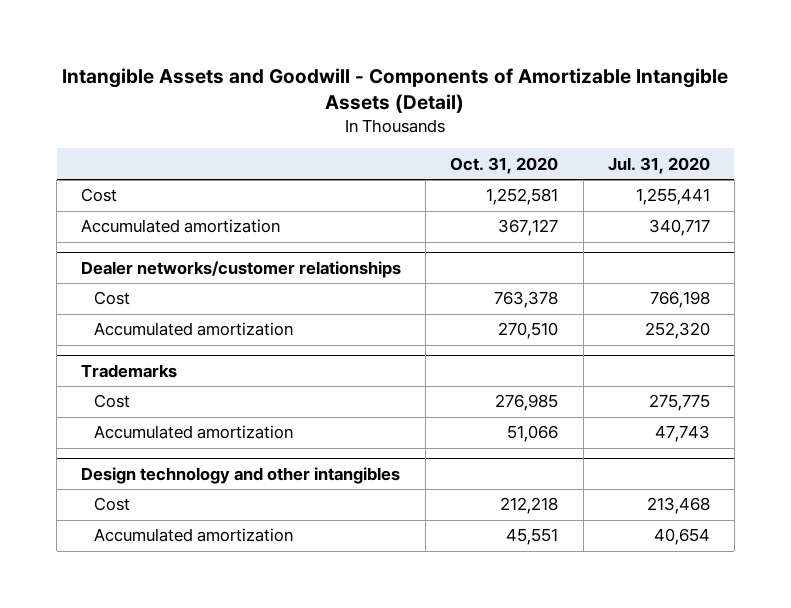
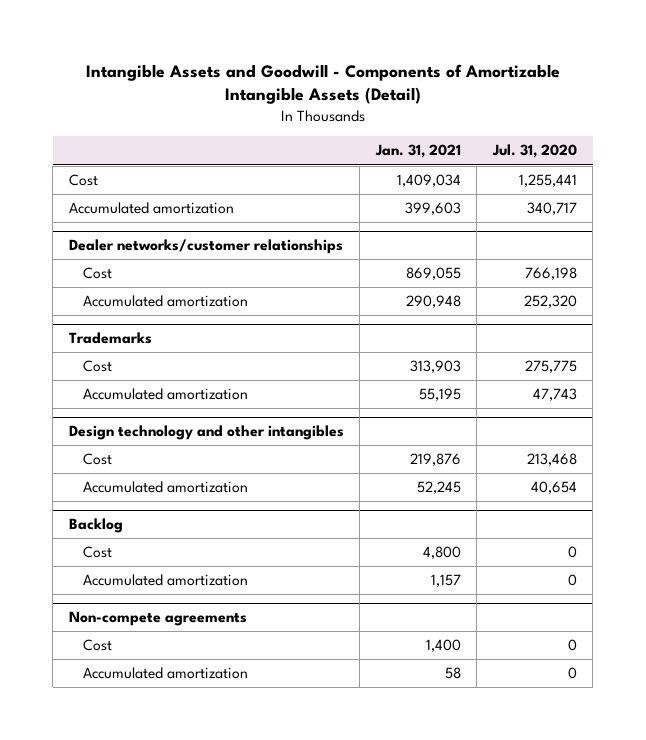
[450,156,559,174] Oct. 31, 2020 -> none
none -> [374,144,461,159] Jan. 31, 2021
none -> [68,518,123,534] Backlog
none -> [82,546,112,559] Cost
none -> [82,574,248,587] Accumulated amortization
none -> [68,611,247,627] Non-compete agreements
none -> [82,639,112,652] Cost
none -> [82,667,248,680] Accumulated amortization

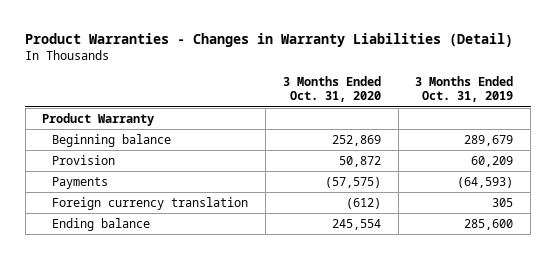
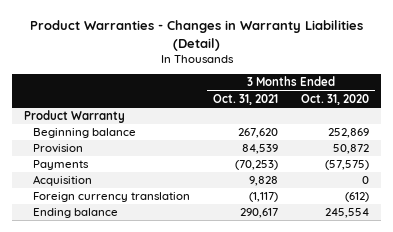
[415,76,514,103] 3 Months Ended Oct. 31, 2019 -> none
none -> [213,93,279,105] Oct. 31, 2021
none -> [32,175,92,187] Acquisition

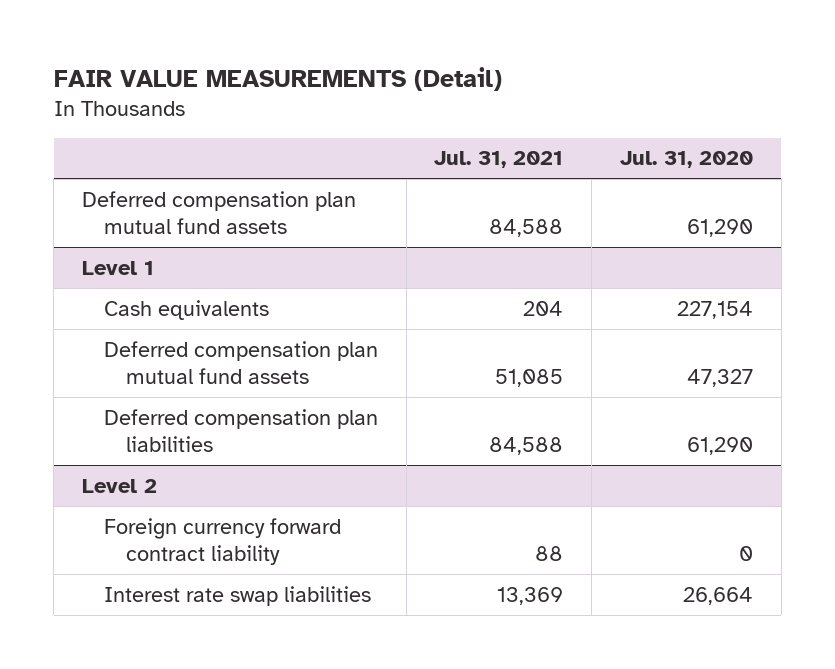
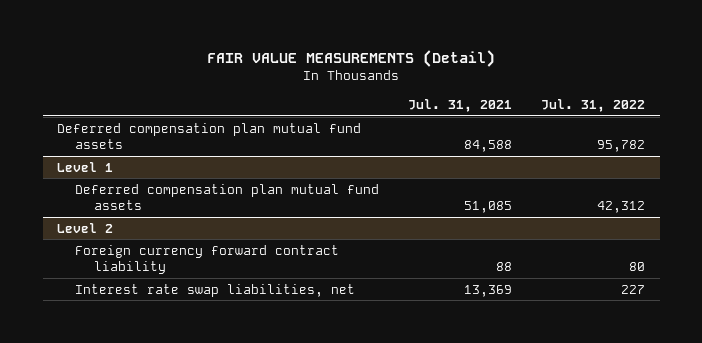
[619,151,753,169] Jul. 31, 2020 -> none
none -> [541,99,646,113] Jul. 31, 2022
[103,299,269,320] Cash equivalents -> none
[103,408,378,452] Deferred compensation plan liabilities -> none
[103,585,371,606] Interest rate swap liabilities -> [75,283,356,297] Interest rate swap liabilities, net

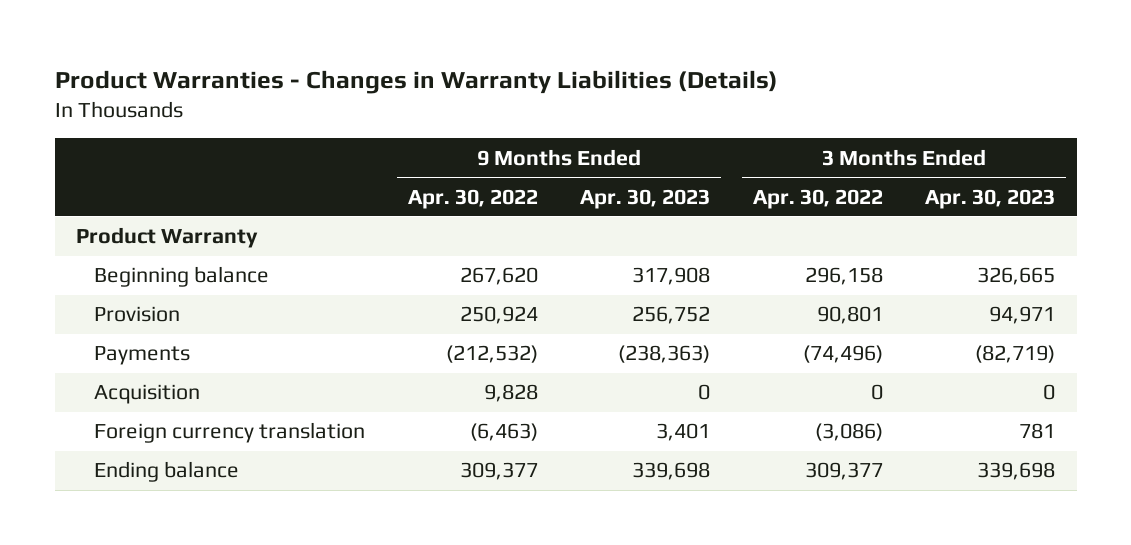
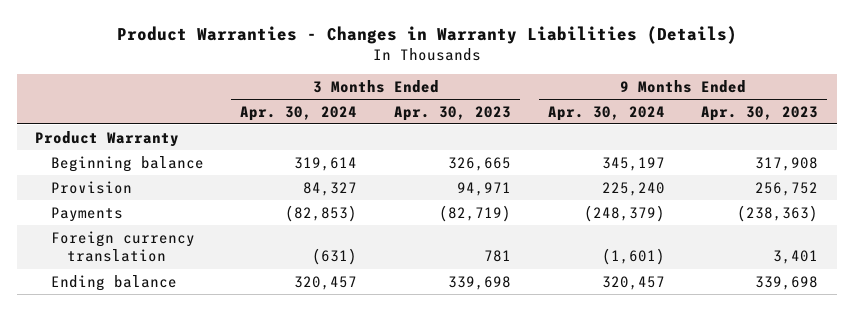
[407,188,538,209] Apr. 30, 2022 -> none
[752,188,883,209] Apr. 30, 2022 -> none
none -> [240,105,358,121] Apr. 30, 2024
none -> [547,105,665,121] Apr. 30, 2024
[94,384,201,405] Acquisition -> none

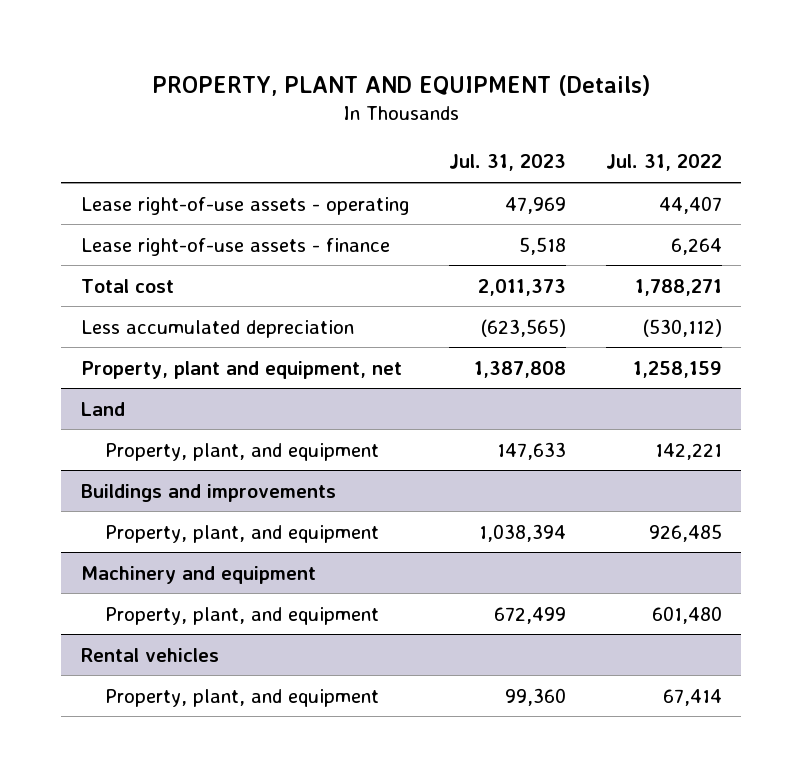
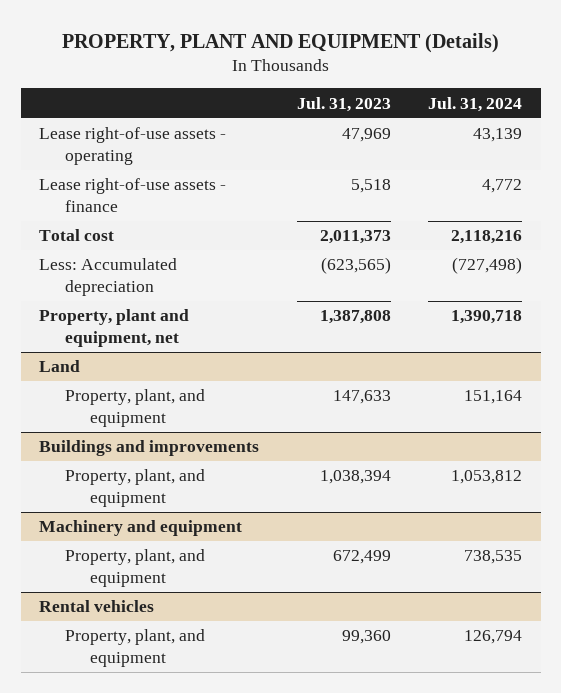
[605,154,722,172] Jul. 31, 2022 -> none
none -> [427,96,522,112] Jul. 31, 2024
[80,319,354,338] Less accumulated depreciation -> [39,258,178,297] Less: Accumulated depreciation

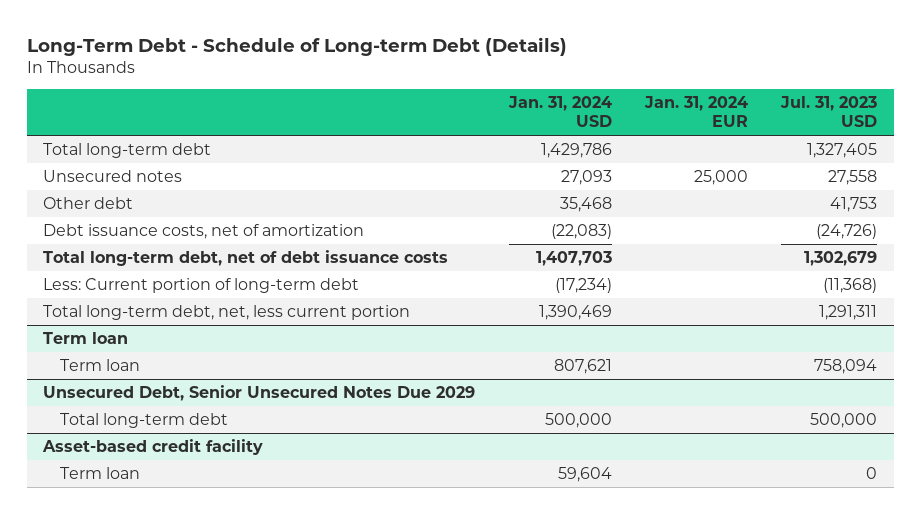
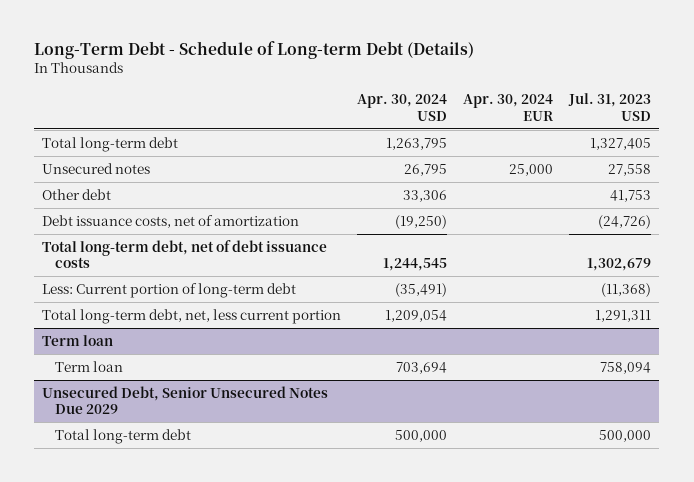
[507,96,612,128] Jan. 31, 2024 USD -> none
[643,96,748,128] Jan. 31, 2024 EUR -> none
none -> [357,94,448,121] Apr. 30, 2024 USD
none -> [463,94,555,121] Apr. 30, 2024 EUR
[42,439,264,456] Asset-based credit facility -> none
[60,467,141,480] Term loan -> none

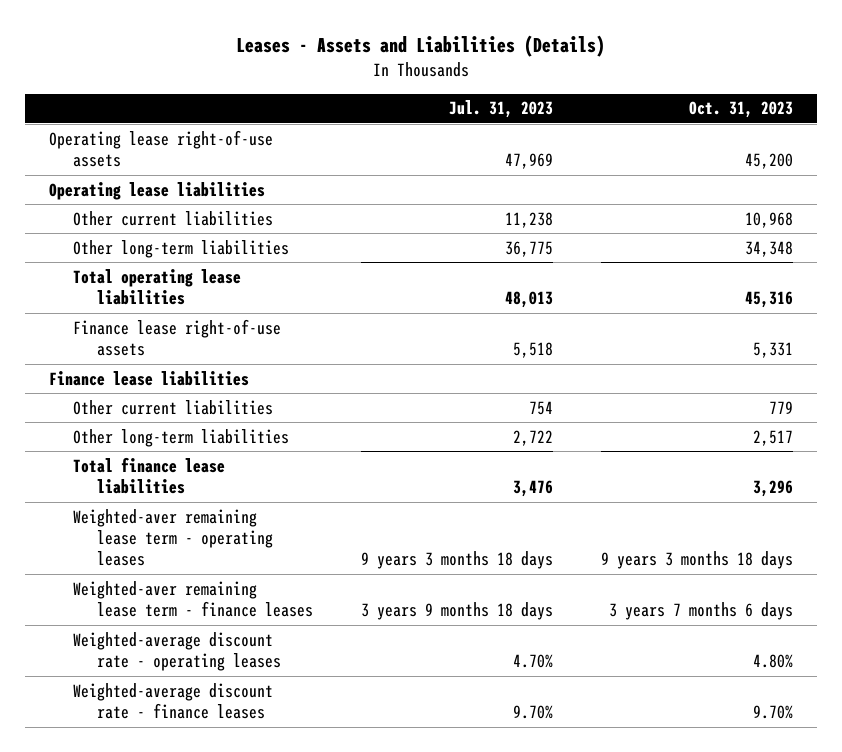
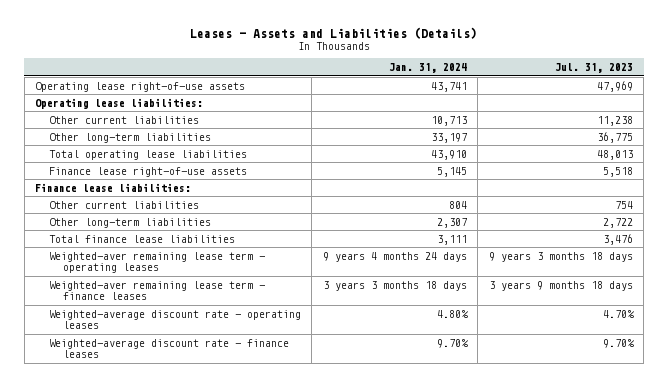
[688,101,793,119] Oct. 31, 2023 -> none
none -> [388,63,467,74] Jan. 31, 2024
[49,181,266,200] Operating lease liabilities -> [34,97,203,109] Operating lease liabilities:
[49,370,250,386] Finance lease liabilities -> [34,182,191,192] Finance lease liabilities:

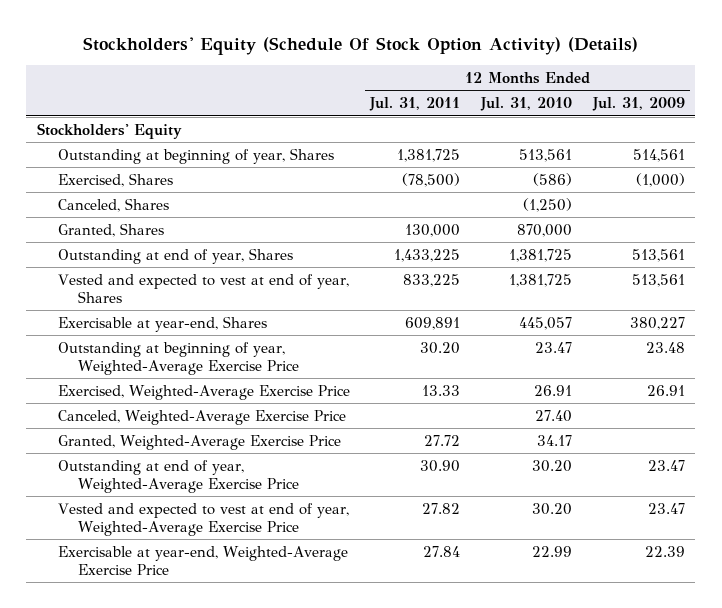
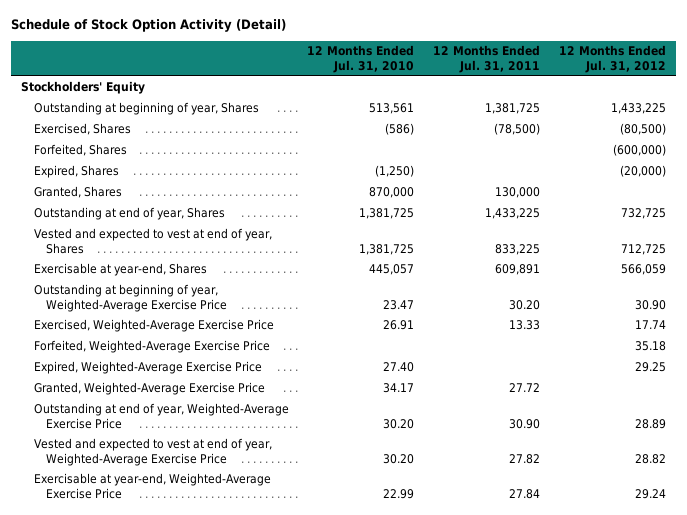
[82,36,638,55] Stockholders' Equity (Schedule Of Stock Option Activity) (Details) -> [11,19,287,33] Schedule of Stock Option Activity (Detail)
[591,97,685,112] Jul. 31, 2009 -> none
none -> [559,45,667,73] 12 Months Ended Jul. 31, 2012
none -> [33,144,127,157] Forfeited, Shares
[57,197,169,212] Canceled, Shares -> [33,165,119,179] Expired, Shares
none -> [33,340,270,354] Forfeited, Weighted-Average Exercise Price
[57,409,346,425] Canceled, Weighted-Average Exercise Price -> [33,361,262,375] Expired, Weighted-Average Exercise Price

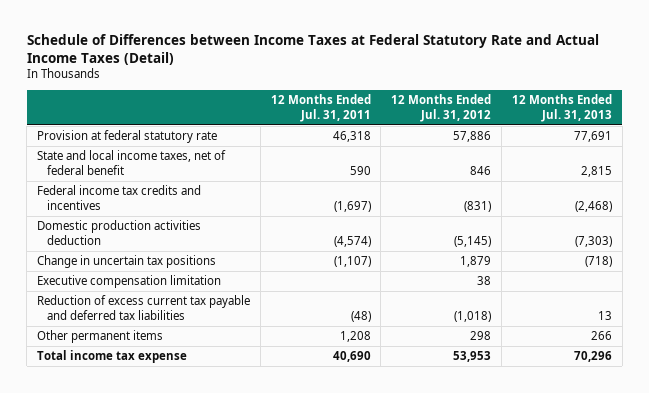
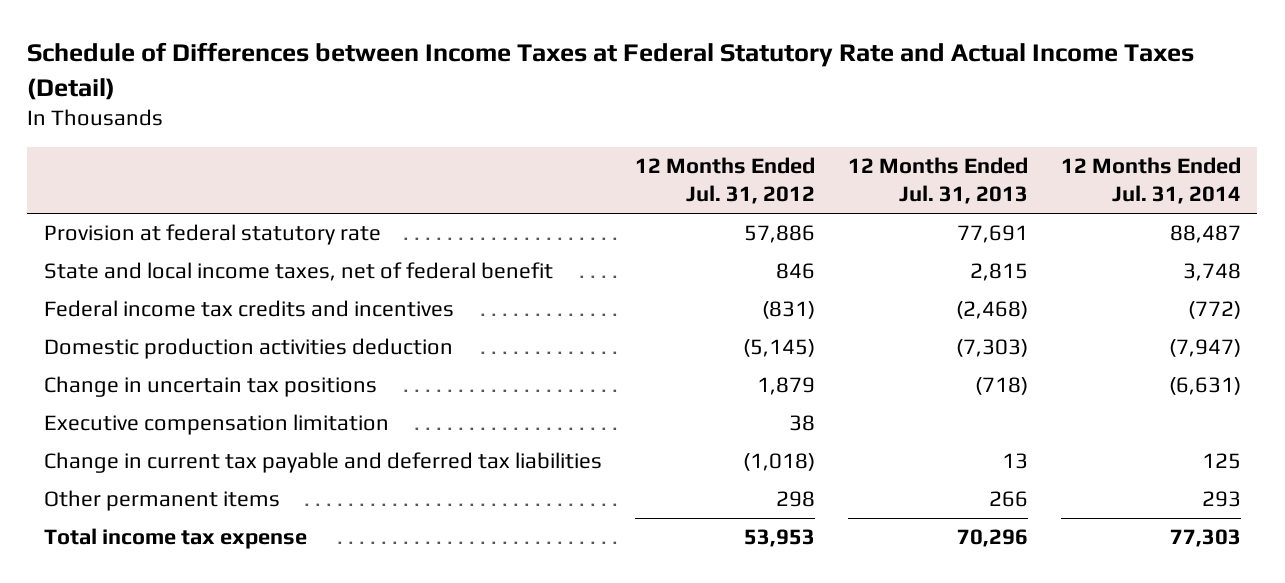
[270,94,371,123] 12 Months Ended Jul. 31, 2011 -> none
none -> [1060,157,1241,205] 12 Months Ended Jul. 31, 2014
[37,295,251,321] Reduction of excess current tax payable and deferred tax liabilities -> [43,451,602,473] Change in current tax payable and deferred tax liabilities

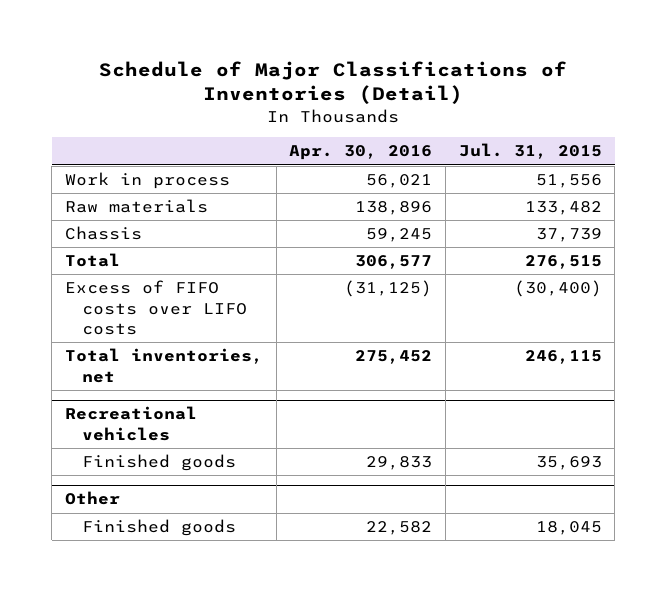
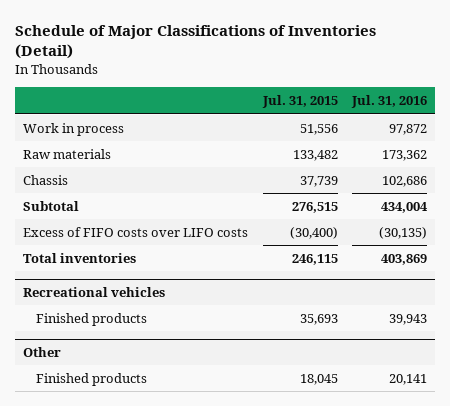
[289,145,433,161] Apr. 30, 2016 -> none
none -> [351,95,428,109] Jul. 31, 2016
[64,253,120,268] Total -> [22,200,79,211] Subtotal
[64,348,263,383] Total inventories, net -> [22,252,136,263] Total inventories
[81,454,236,472] Finished goods -> [35,312,147,326] Finished products
[81,519,236,537] Finished goods -> [35,372,147,386] Finished products

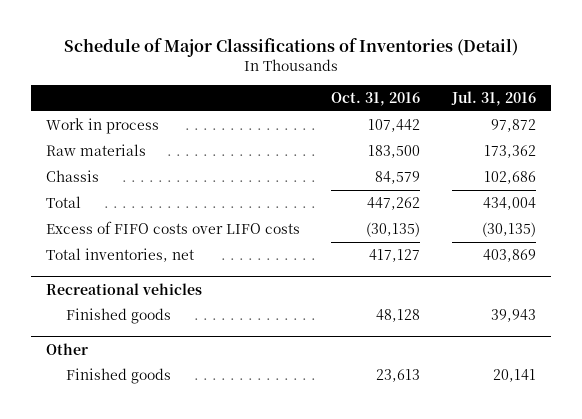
[261,95,338,109] Jul. 31, 2015 -> none
none -> [331,91,421,106] Oct. 31, 2016
[22,200,79,211] Subtotal -> [46,195,82,208] Total
[22,252,136,263] Total inventories -> [46,247,195,262] Total inventories, net
[35,312,147,326] Finished products -> [66,307,172,324] Finished goods
[35,372,147,386] Finished products -> [66,367,172,384] Finished goods

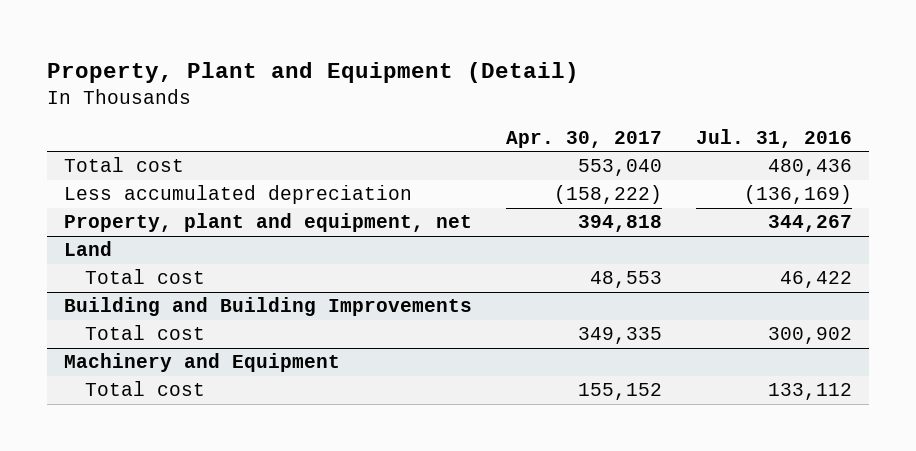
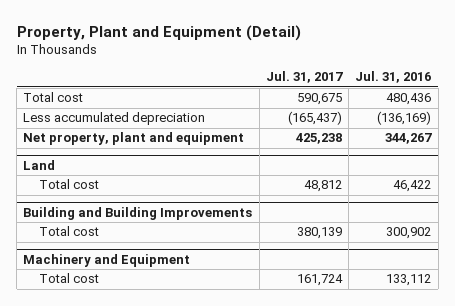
[506,130,663,148] Apr. 30, 2017 -> none
none -> [265,71,343,84] Jul. 31, 2017
[64,213,473,233] Property, plant and equipment, net -> [23,132,245,146] Net property, plant and equipment

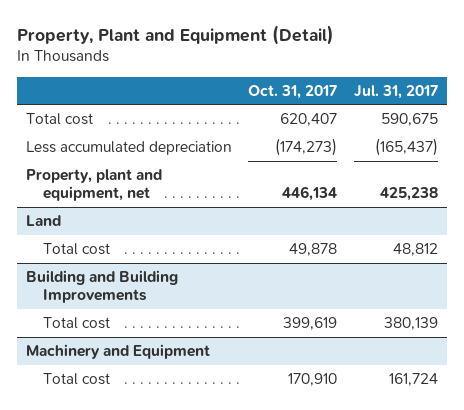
[355,71,432,84] Jul. 31, 2016 -> none
none -> [248,84,338,99] Oct. 31, 2017
[23,132,245,146] Net property, plant and equipment -> [25,169,162,202] Property, plant and equipment, net

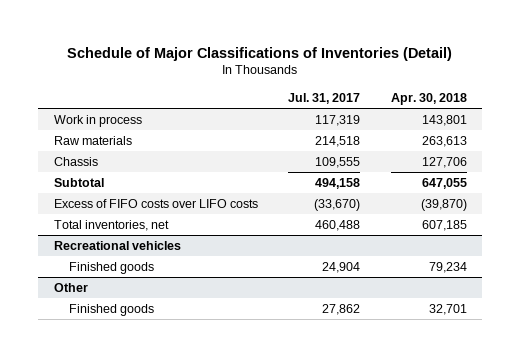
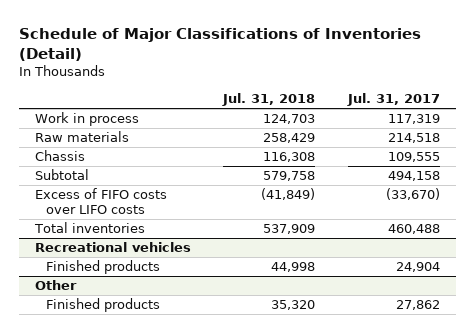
[390,92,467,105] Apr. 30, 2018 -> none
none -> [222,93,316,107] Jul. 31, 2018
[53,219,169,231] Total inventories, net -> [34,222,146,234] Total inventories
[69,261,155,274] Finished goods -> [46,260,161,275] Finished products
[69,303,155,316] Finished goods -> [46,298,161,313] Finished products

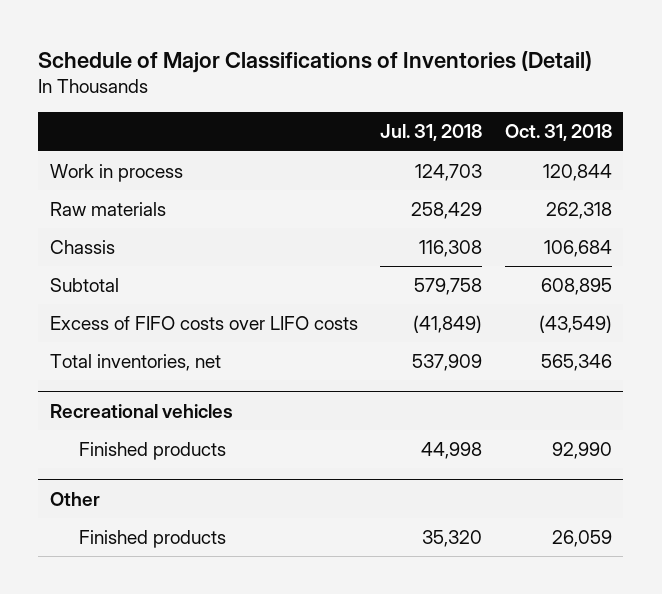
[346,93,440,107] Jul. 31, 2017 -> none
none -> [505,124,613,142] Oct. 31, 2018
[34,222,146,234] Total inventories -> [49,354,221,372] Total inventories, net

